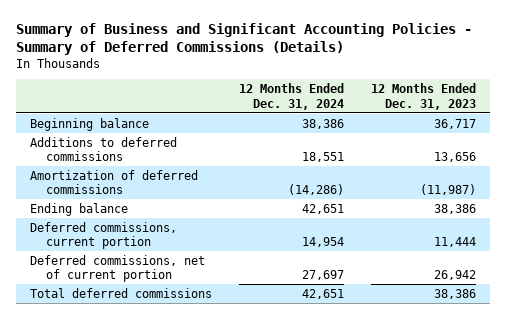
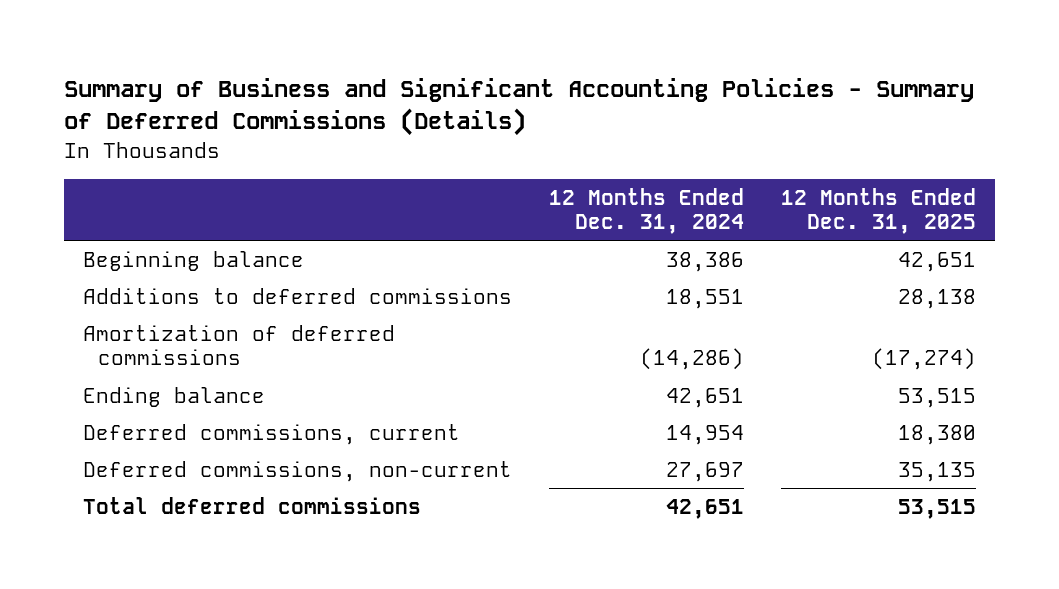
[371,82,477,110] 12 Months Ended Dec. 31, 2023 -> none
none -> [781,187,977,235] 12 Months Ended Dec. 31, 2025
[29,221,177,250] Deferred commissions, current portion -> [82,424,460,446] Deferred commissions, current
[29,254,205,283] Deferred commissions, net of current portion -> [82,461,512,483] Deferred commissions, non-current

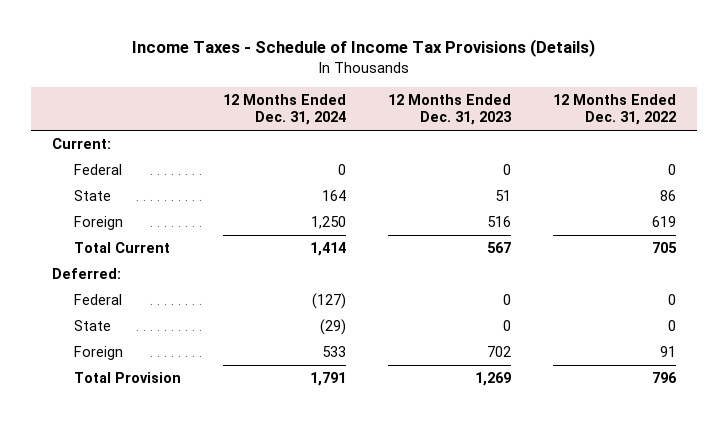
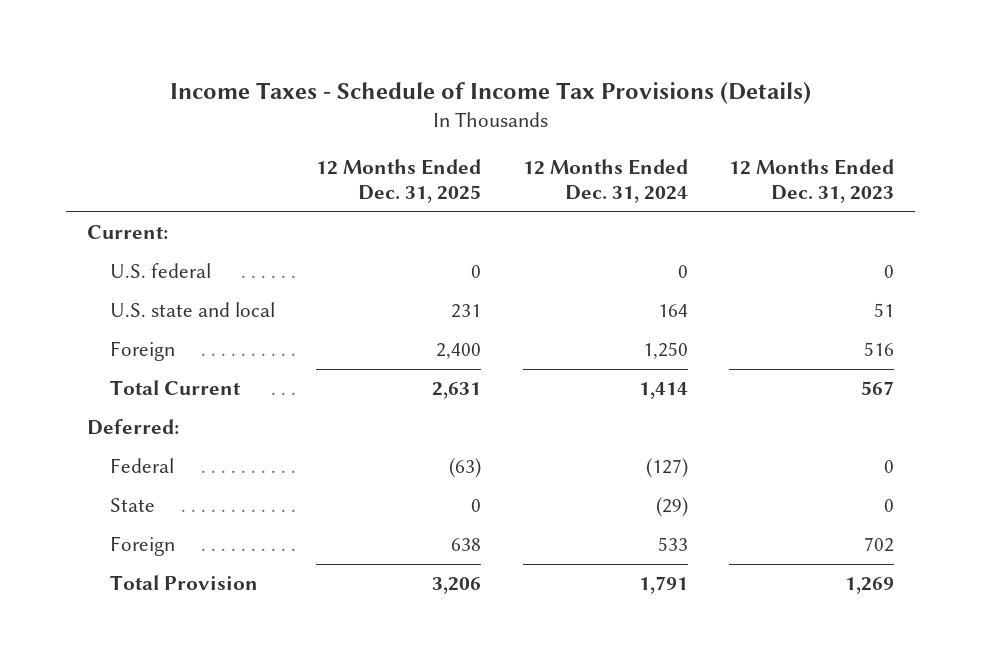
[553,94,677,126] 12 Months Ended Dec. 31, 2022 -> none
none -> [316,158,482,204] 12 Months Ended Dec. 31, 2025
[74,164,123,176] Federal -> [110,263,212,279] U.S. federal
[74,190,112,202] State -> [110,302,276,318] U.S. state and local

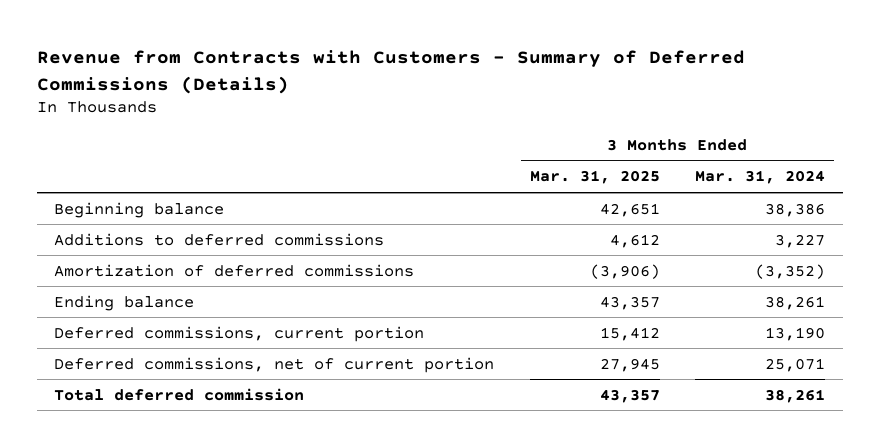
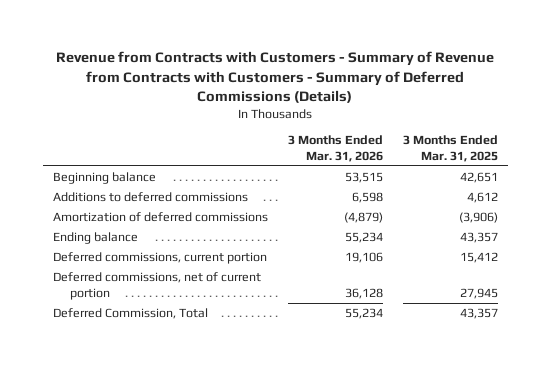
[36,50,745,94] Revenue from Contracts with Customers - Summary of Deferred Commissions (Details) -> [56,51,495,104] Revenue from Contracts with Customers - Summary of Revenue from Contracts with Customers - Summary of Deferred Commissions (Details)
[695,170,826,185] Mar. 31, 2024 -> none
none -> [287,135,383,163] 3 Months Ended Mar. 31, 2026
[54,387,305,401] Total deferred commission -> [53,307,209,319] Deferred Commission, Total

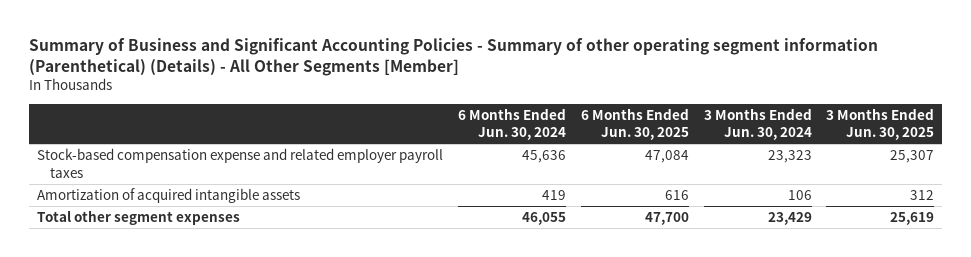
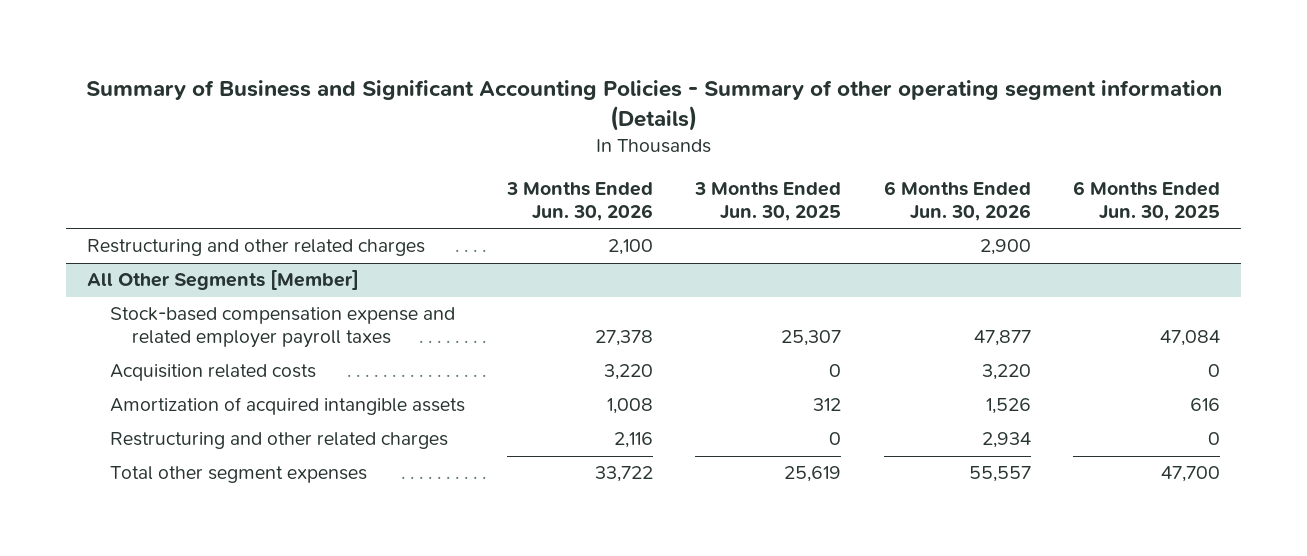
[29,37,879,76] Summary of Business and Significant Accounting Policies - Summary of other operating segment information (Parenthetical) (Details) - All Other Segments [Member] -> [85,79,1222,131] Summary of Business and Significant Accounting Policies - Summary of other operating segment information (Details)
[457,107,566,141] 6 Months Ended Jun. 30, 2024 -> none
[703,107,812,141] 3 Months Ended Jun. 30, 2024 -> none
none -> [505,181,653,221] 3 Months Ended Jun. 30, 2026
none -> [883,180,1031,221] 6 Months Ended Jun. 30, 2026
none -> [86,239,425,257] Restructuring and other related charges
none -> [86,269,359,291] All Other Segments [Member]
none -> [109,364,316,382] Acquisition related costs
none -> [109,432,448,450] Restructuring and other related charges

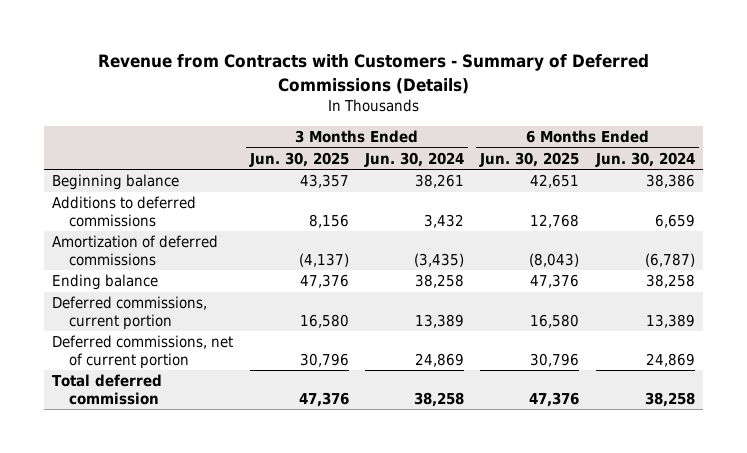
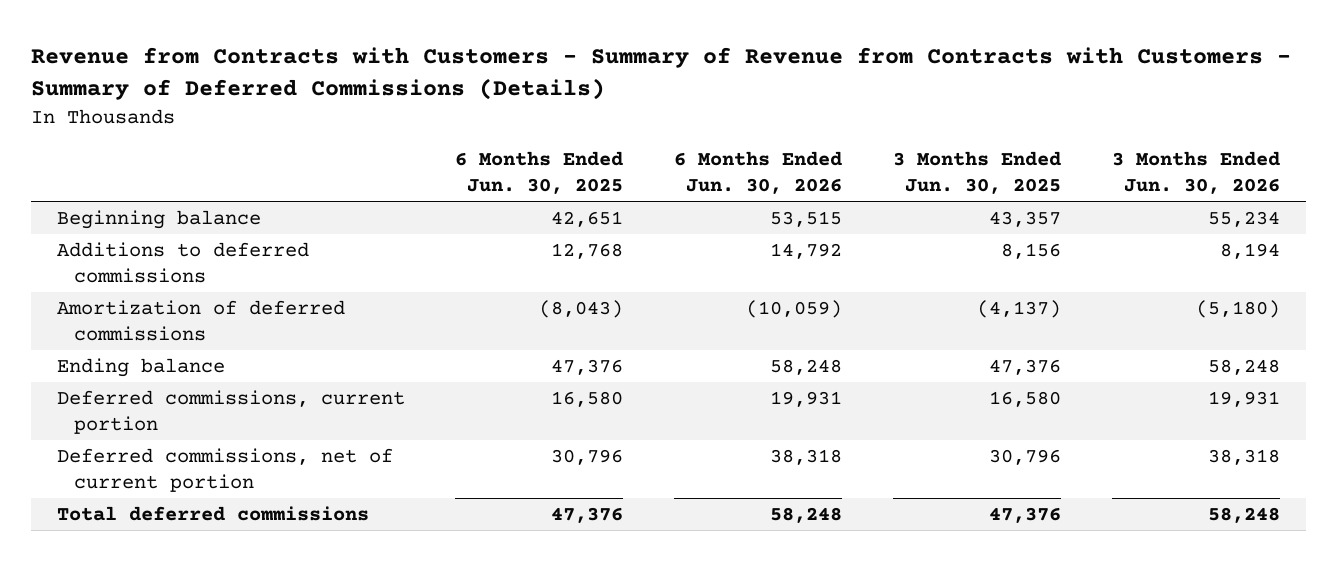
[97,54,649,94] Revenue from Contracts with Customers - Summary of Deferred Commissions (Details) -> [31,47,1292,101] Revenue from Contracts with Customers - Summary of Revenue from Contracts with Customers - Summary of Deferred Commissions (Details)
[364,151,465,167] Jun. 30, 2024 -> none
[594,151,695,167] Jun. 30, 2024 -> none
none -> [674,151,843,195] 6 Months Ended Jun. 30, 2026
none -> [1112,151,1281,195] 3 Months Ended Jun. 30, 2026
[52,374,163,405] Total deferred commission -> [56,505,369,521] Total deferred commissions

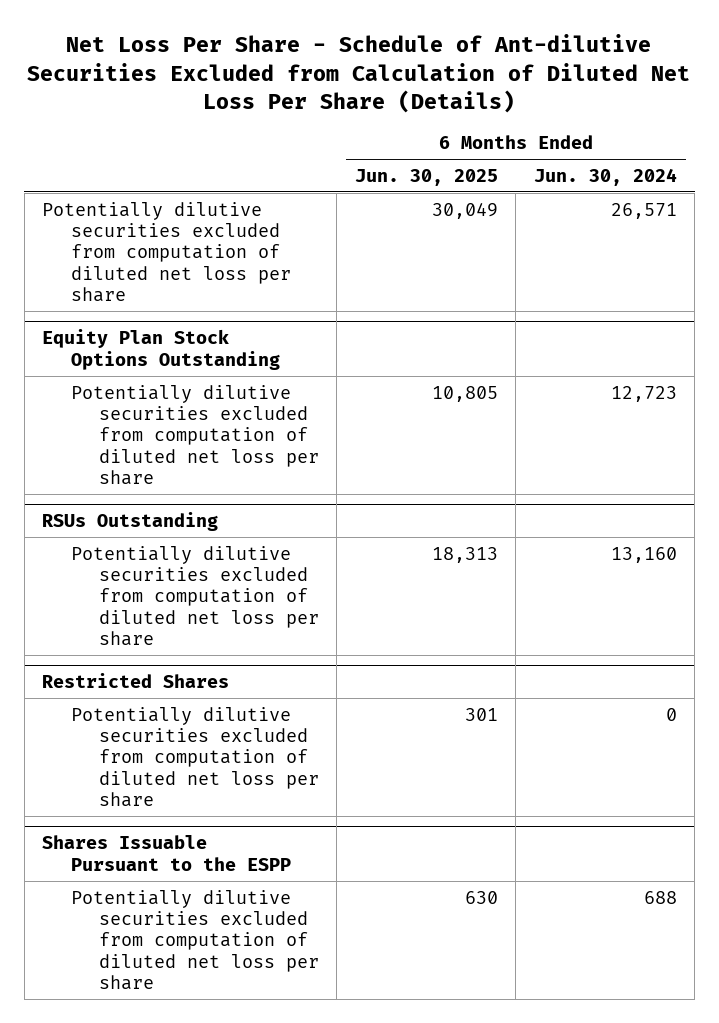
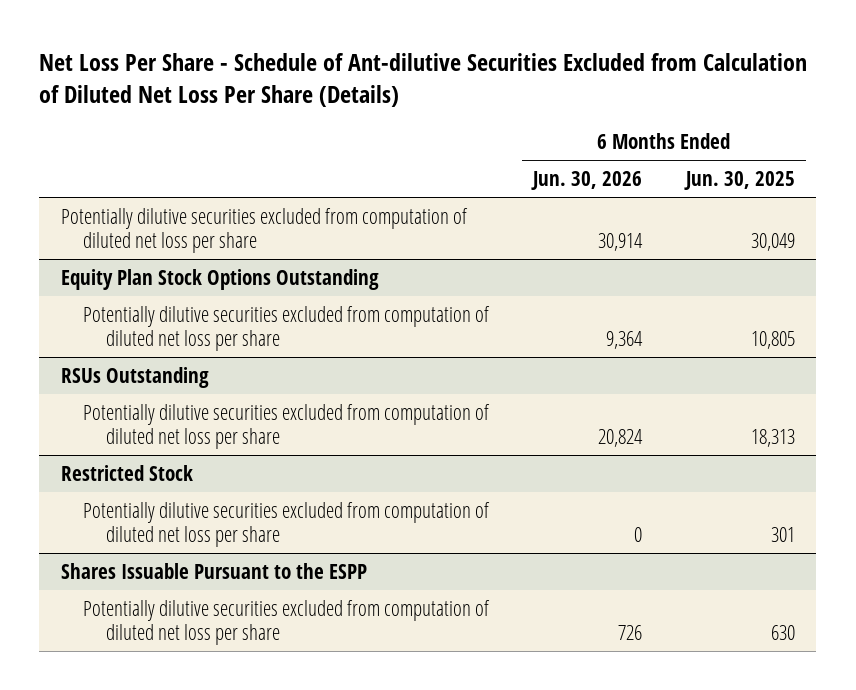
[533,167,677,186] Jun. 30, 2024 -> none
none -> [531,170,643,190] Jun. 30, 2026
[42,673,230,689] Restricted Shares -> [61,464,194,481] Restricted Stock

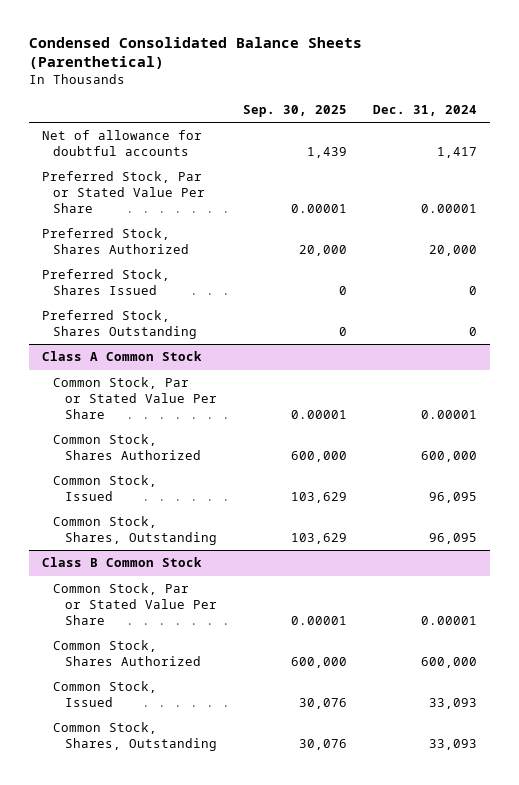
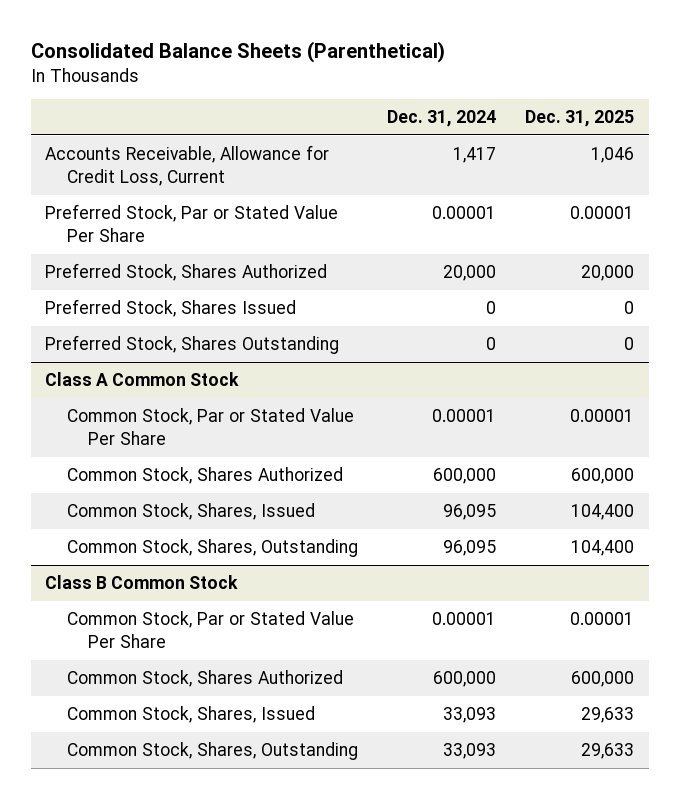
[28,36,362,70] Condensed Consolidated Balance Sheets (Parenthetical) -> [30,40,445,63] Consolidated Balance Sheets (Parenthetical)
[243,105,348,118] Sep. 30, 2025 -> none
none -> [525,110,635,128] Dec. 31, 2025
[41,130,202,157] Net of allowance for doubtful accounts -> [45,145,330,186] Accounts Receivable, Allowance for Credit Loss, Current
[53,475,158,502] Common Stock, Issued -> [66,503,315,521] Common Stock, Shares, Issued
[53,681,158,708] Common Stock, Issued -> [66,706,315,724] Common Stock, Shares, Issued

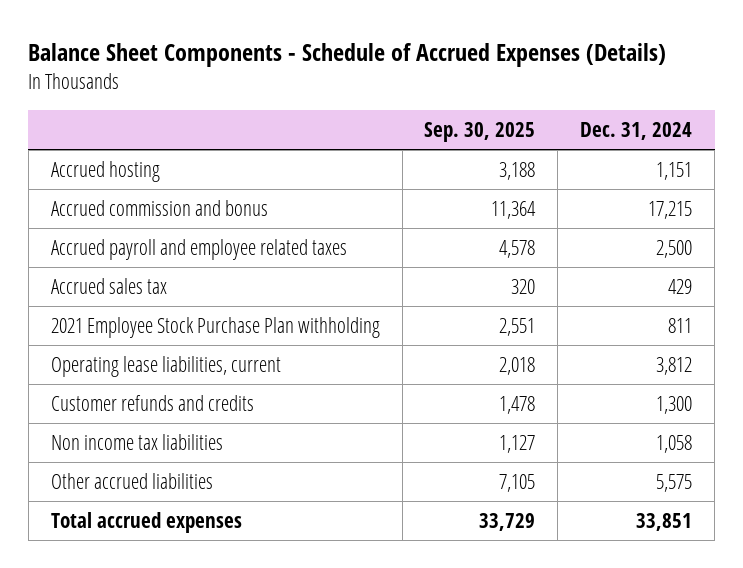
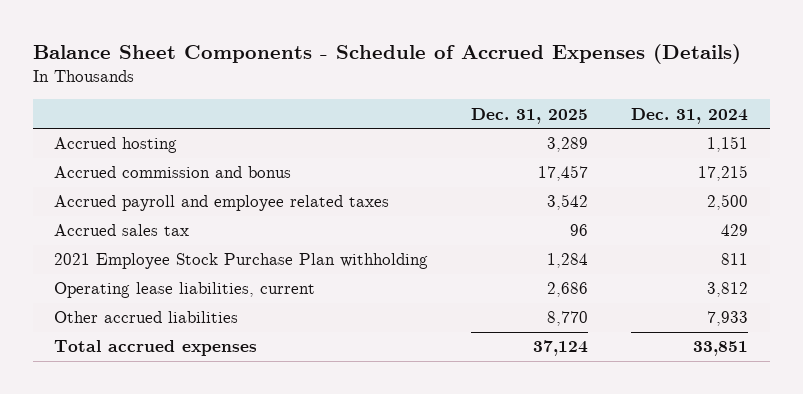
[424,121,536,142] Sep. 30, 2025 -> none
none -> [471,107,589,124] Dec. 31, 2025
[50,395,254,412] Customer refunds and credits -> none
[50,434,223,451] Non income tax liabilities -> none
[656,474,693,493] 5,575 -> [707,311,749,327] 7,933

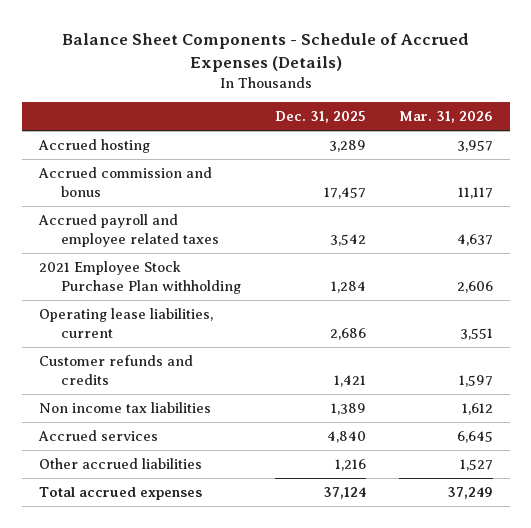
[631,107,749,124] Dec. 31, 2024 -> none
none -> [398,111,493,124] Mar. 31, 2026
[54,224,190,237] Accrued sales tax -> none
none -> [38,355,193,385] Customer refunds and credits
none -> [38,402,211,414] Non income tax liabilities
none -> [37,430,158,442] Accrued services
[547,311,589,327] 8,770 -> [334,459,366,472] 1,216

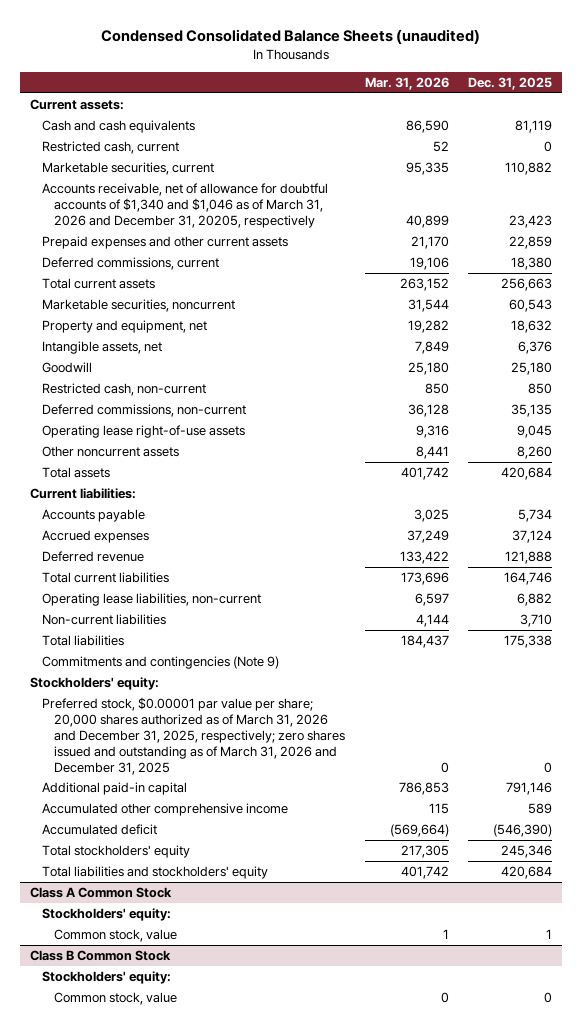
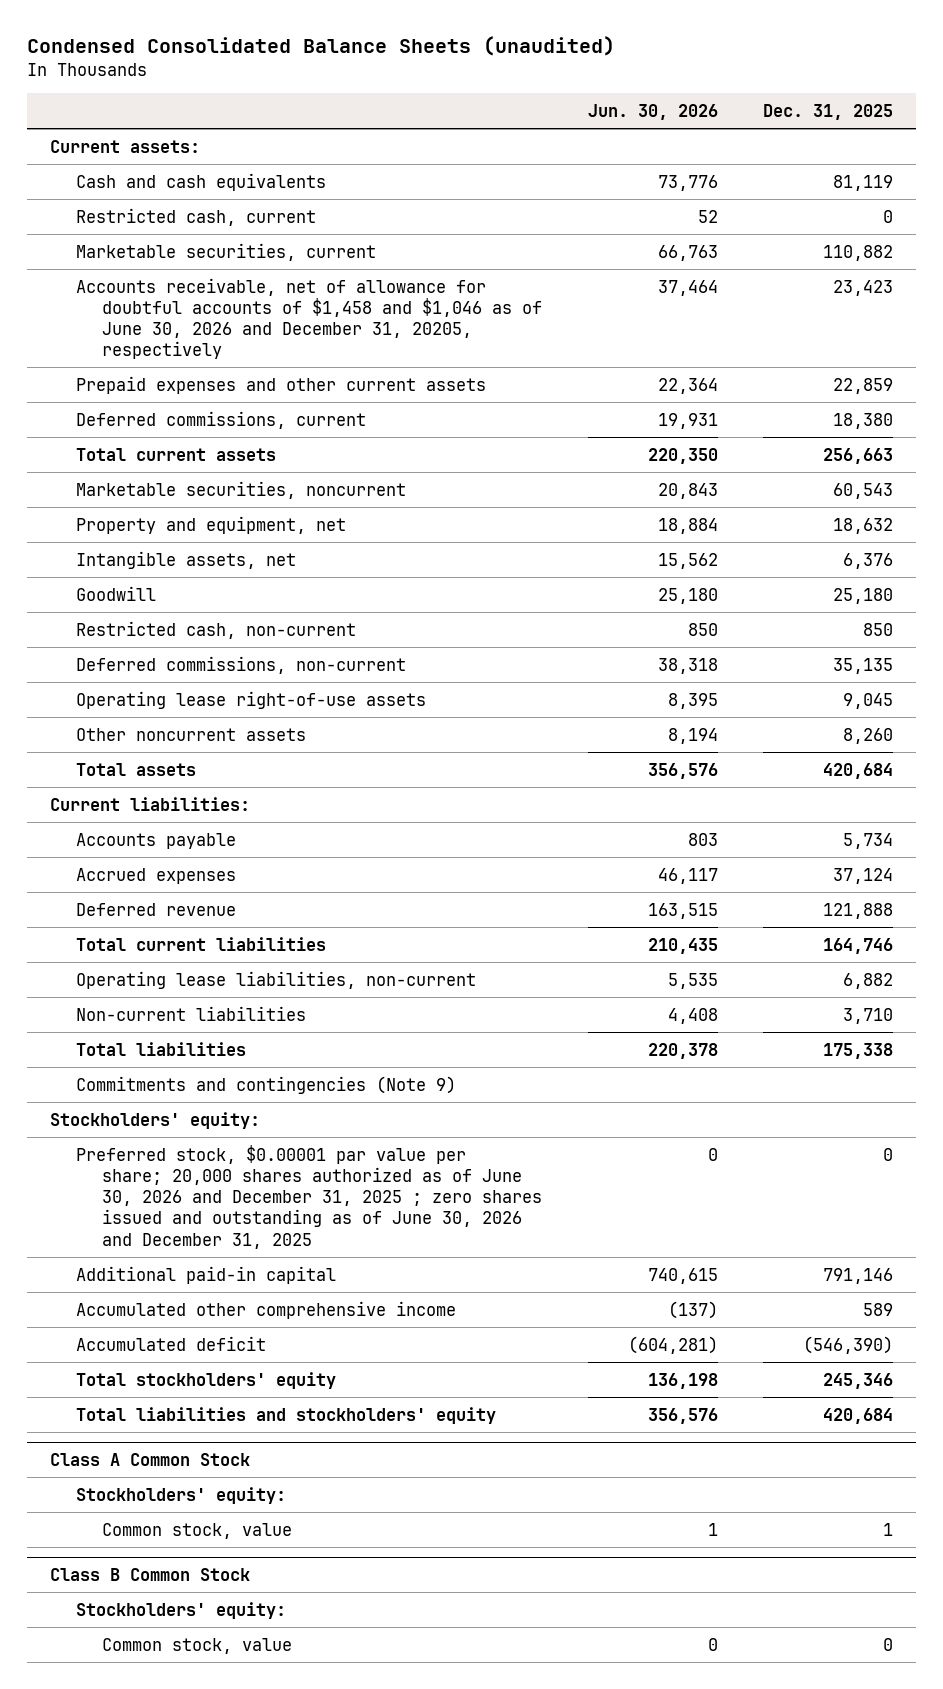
[364,77,449,91] Mar. 31, 2026 -> none
none -> [587,104,718,121] Jun. 30, 2026
[42,183,329,228] Accounts receivable, net of allowance for doubtful accounts of $1,340 and $1,046 as of March 31, 2026 and December 31, 20205, respectively -> [75,277,543,360] Accounts receivable, net of allowance for doubtful accounts of $1,458 and $1,046 as of June 30, 2026 and December 31, 20205, respectively
[42,697,345,775] Preferred stock, $0.00001 par value per share; 20,000 shares authorized as of March 31, 2026 and December 31, 2025, respectively; zero shares issued and outstanding as of March 31, 2026 and December 31, 2025 -> [75,1144,543,1249] Preferred stock, $0.00001 par value per share; 20,000 shares authorized as of June 30, 2026 and December 31, 2025 ; zero shares issued and outstanding as of June 30, 2026 and December 31, 2025

